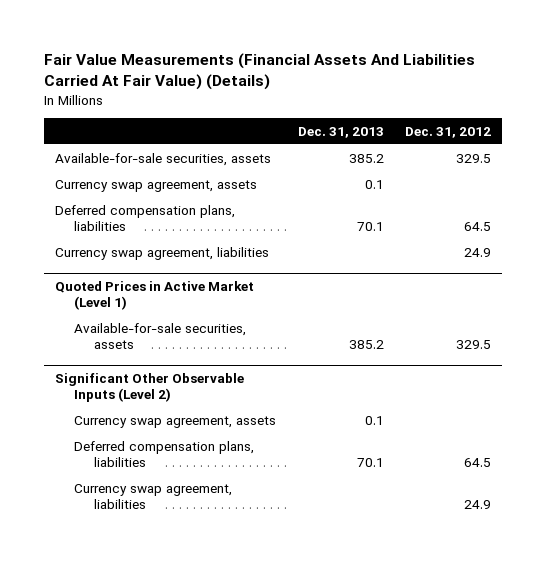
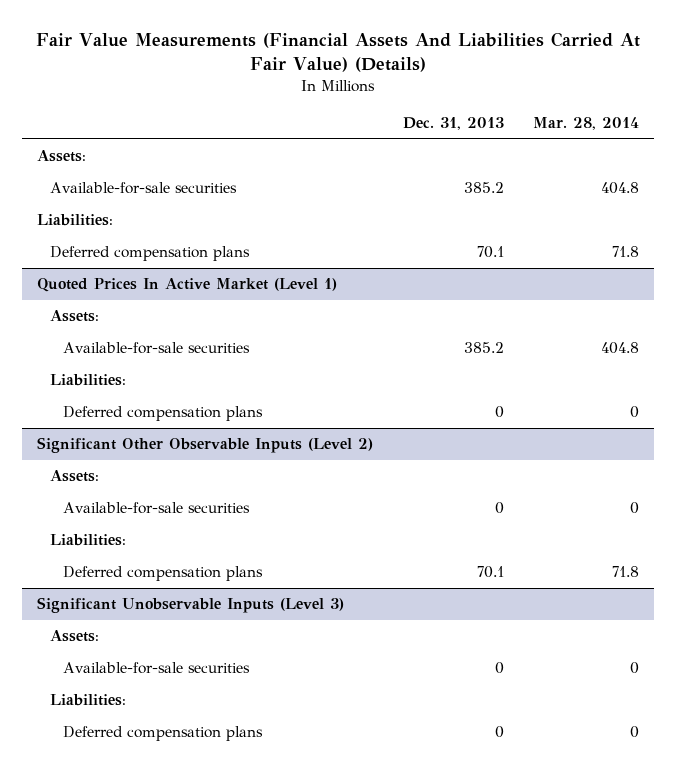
[405,126,492,138] Dec. 31, 2012 -> none
none -> [533,116,640,130] Mar. 28, 2014
[54,179,257,192] Currency swap agreement, assets -> none
[54,246,269,260] Currency swap agreement, liabilities -> none
none -> [37,150,87,163] Assets:
[54,152,271,166] Available-for-sale securities, assets -> [49,182,237,195] Available-for-sale securities
none -> [37,214,114,227] Liabilities:
[54,204,235,232] Deferred compensation plans, liabilities -> [49,246,250,262] Deferred compensation plans
[54,280,254,311] Quoted Prices in Active Market (Level 1) -> [37,278,338,293] Quoted Prices In Active Market (Level 1)
none -> [49,310,99,323] Assets:
[74,322,247,350] Available-for-sale securities, assets -> [62,342,250,355] Available-for-sale securities
none -> [49,374,126,387] Liabilities:
none -> [62,406,263,422] Deferred compensation plans
[74,415,277,428] Currency swap agreement, assets -> none
[74,483,233,510] Currency swap agreement, liabilities -> none
none -> [49,470,99,483] Assets:
none -> [62,502,250,515] Available-for-sale securities
none -> [49,534,126,547] Liabilities:
[74,440,255,468] Deferred compensation plans, liabilities -> [62,566,263,582] Deferred compensation plans
none -> [37,597,345,614] Significant Unobservable Inputs (Level 3)
none -> [49,630,99,643] Assets:
none -> [62,662,250,675] Available-for-sale securities
none -> [49,694,126,707] Liabilities:
none -> [62,726,263,742] Deferred compensation plans

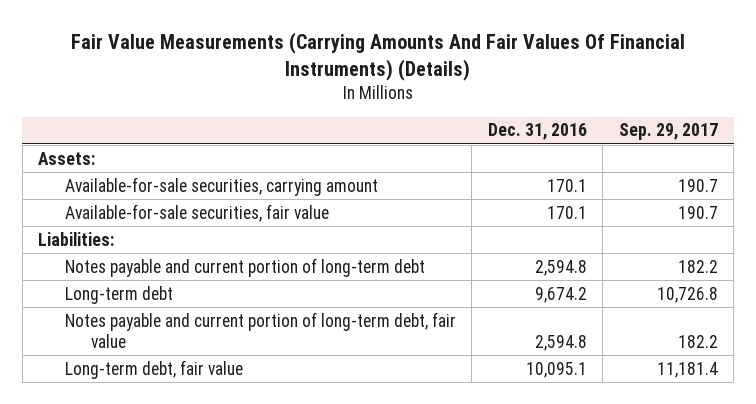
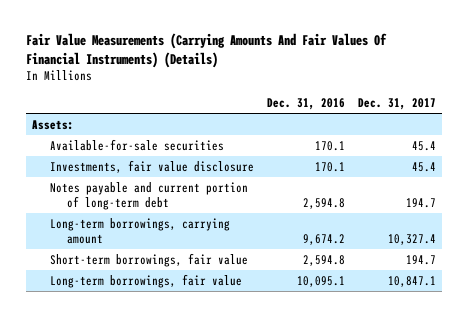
[618,123,718,141] Sep. 29, 2017 -> none
none -> [357,98,436,111] Dec. 31, 2017
[38,231,115,246] Liabilities: -> none
[64,176,378,196] Available-for-sale securities, carrying amount -> [49,138,224,151] Available-for-sale securities
[64,203,329,222] Available-for-sale securities, fair value -> [49,159,254,173] Investments, fair value disclosure
[64,285,173,304] Long-term debt -> [49,217,230,245] Long-term borrowings, carrying amount
[64,311,456,348] Notes payable and current portion of long-term debt, fair value -> [49,252,248,267] Short-term borrowings, fair value
[64,359,243,379] Long-term debt, fair value -> [49,273,242,288] Long-term borrowings, fair value

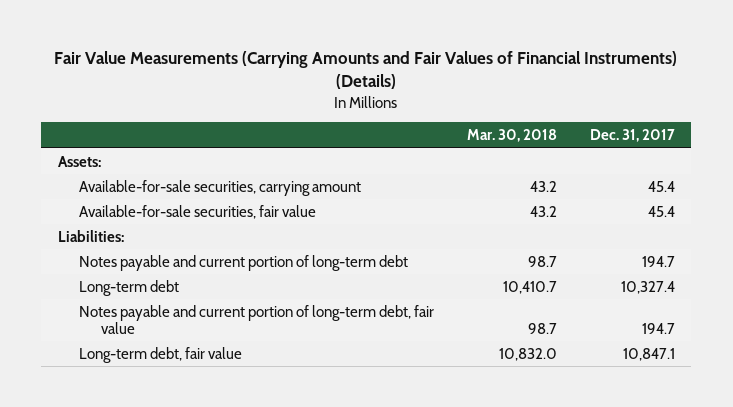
[25,32,387,68] Fair Value Measurements (Carrying Amounts And Fair Values Of Financial Instruments) (Details) -> [54,51,678,90] Fair Value Measurements (Carrying Amounts and Fair Values of Financial Instruments) (Details)
[266,98,345,111] Dec. 31, 2016 -> none
none -> [467,129,558,143] Mar. 30, 2018
[49,138,224,151] Available-for-sale securities -> [79,179,362,196] Available-for-sale securities, carrying amount
[49,159,254,173] Investments, fair value disclosure -> [79,204,317,219] Available-for-sale securities, fair value
none -> [57,229,124,242] Liabilities:
[49,217,230,245] Long-term borrowings, carrying amount -> [79,279,180,296] Long-term debt
[49,252,248,267] Short-term borrowings, fair value -> [79,304,435,334] Notes payable and current portion of long-term debt, fair value
[49,273,242,288] Long-term borrowings, fair value -> [79,346,243,363] Long-term debt, fair value

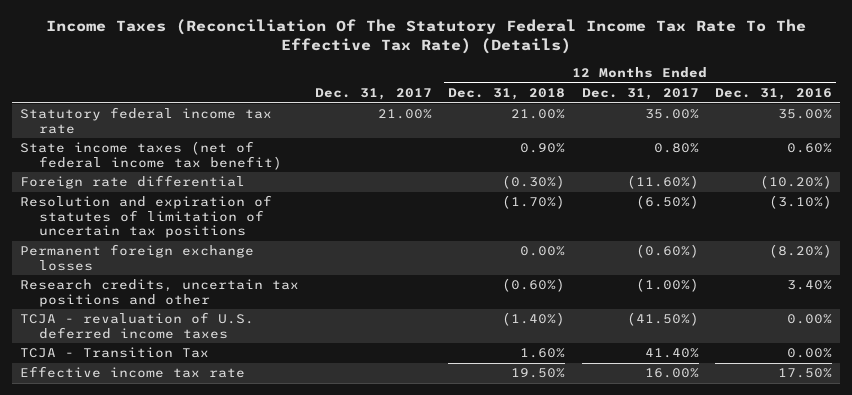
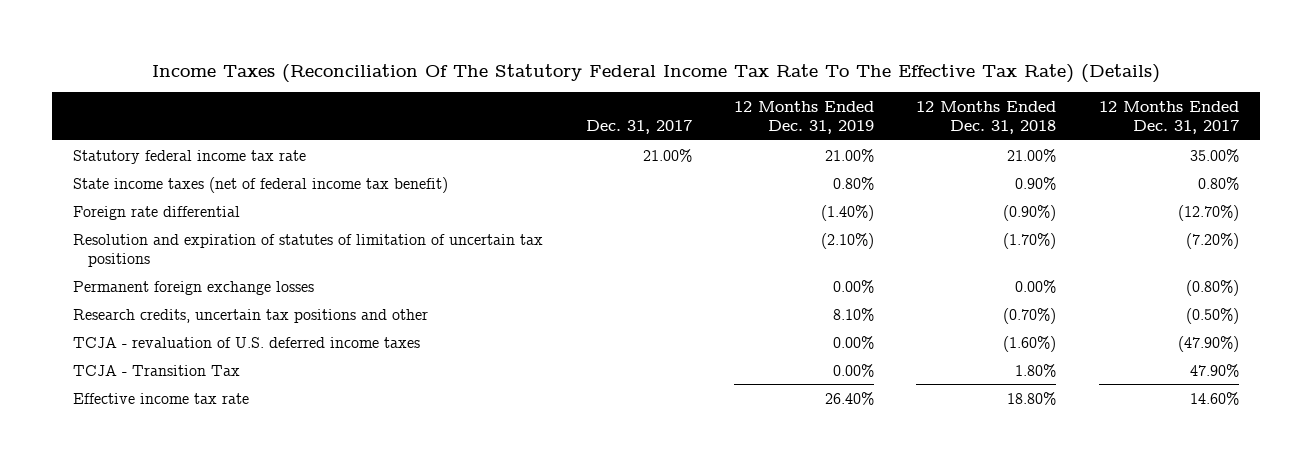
[714,88,832,101] Dec. 31, 2016 -> none
none -> [734,101,875,135] 12 Months Ended Dec. 31, 2019
[502,175,566,190] (0.30%) -> [1003,204,1057,221] (0.90%)
[626,175,699,190] (11.60%) -> [1177,204,1239,221] (12.70%)
[635,195,699,210] (6.50%) -> [1185,232,1239,249] (7.20%)
[635,244,699,259] (0.60%) -> [1185,279,1239,296] (0.80%)
[502,278,566,293] (0.60%) -> [1003,307,1057,324] (0.70%)
[635,278,699,293] (1.00%) -> [1185,307,1239,324] (0.50%)
[502,312,566,327] (1.40%) -> [1003,335,1057,352] (1.60%)
[626,312,699,327] (41.50%) -> [1177,335,1239,352] (47.90%)
[520,348,566,359] 1.60% -> [1015,363,1057,377] 1.80%
[644,348,699,359] 41.40% -> [1189,363,1239,377] 47.90%
[511,368,566,379] 19.50% -> [1007,391,1057,405] 18.80%
[644,368,699,379] 16.00% -> [1189,391,1239,405] 14.60%

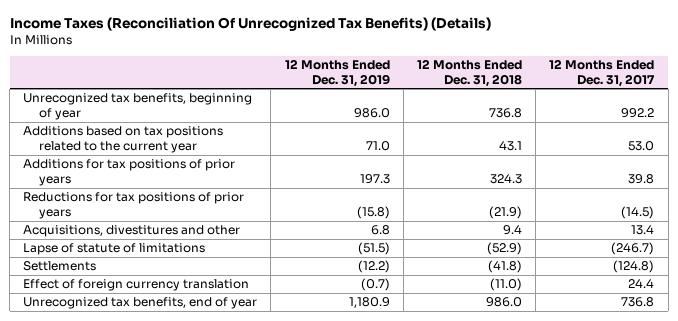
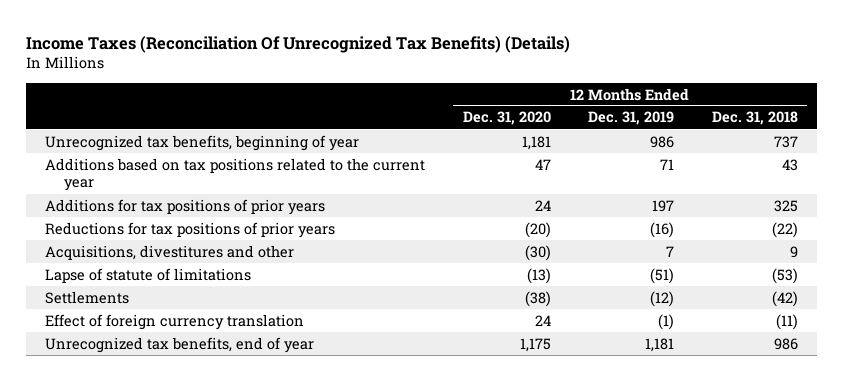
[549,58,656,87] 12 Months Ended Dec. 31, 2017 -> none
none -> [462,111,551,126] Dec. 31, 2020
[353,108,390,119] 986.0 -> [650,135,675,148] 986
[488,108,522,119] 736.8 -> [773,135,798,148] 737
[365,141,390,152] 71.0 -> [660,158,675,170] 71
[498,141,522,152] 43.1 -> [781,158,798,171] 43
[359,174,390,185] 197.3 -> [652,199,675,212] 197
[489,174,522,185] 324.3 -> [773,199,798,212] 325
[356,206,390,220] (15.8) -> [650,221,675,238] (16)
[488,206,522,220] (21.9) -> [771,221,798,238] (22)
[370,225,390,236] 6.8 -> [666,245,675,257] 7
[502,225,522,236] 9.4 -> [789,245,798,258] 9
[357,242,390,256] (51.5) -> [650,267,675,284] (51)
[486,242,522,256] (52.9) -> [771,267,798,284] (53)
[357,260,390,274] (12.2) -> [650,290,675,307] (12)
[487,260,522,274] (41.8) -> [771,290,798,307] (42)
[360,278,390,292] (0.7) -> [658,313,675,330] (1)
[489,278,522,292] (11.0) -> [775,313,798,330] (11)
[348,297,390,309] 1,180.9 -> [645,337,675,352] 1,181
[485,297,522,308] 986.0 -> [773,337,798,350] 986

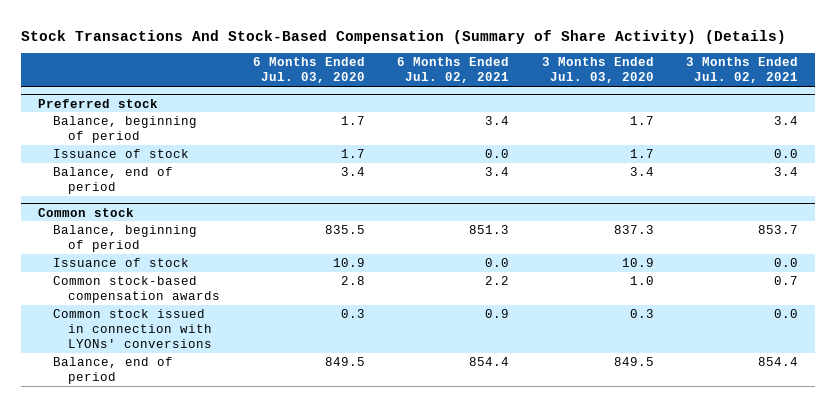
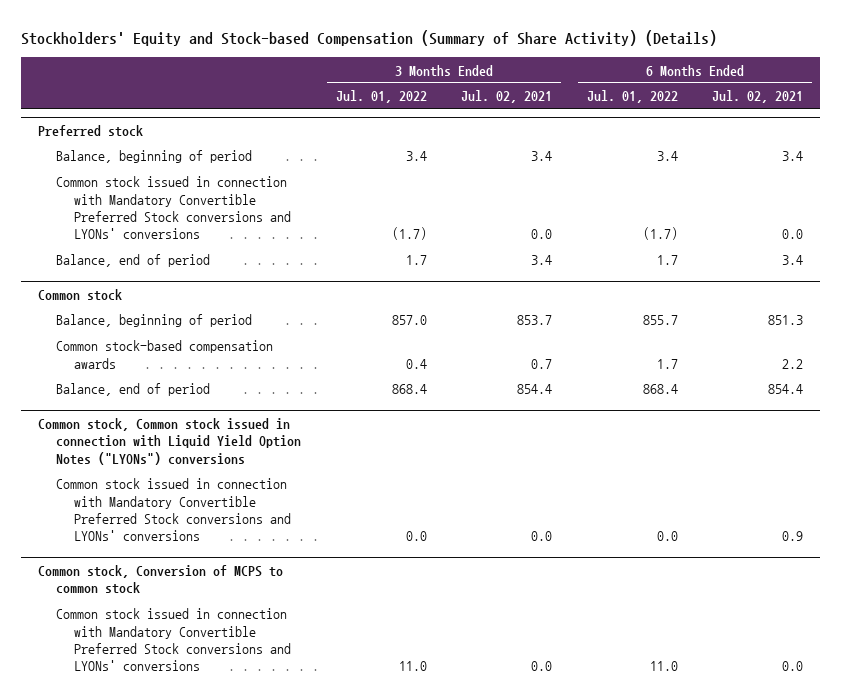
[21,29,787,44] Stock Transactions And Stock-Based Compensation (Summary of Share Activity) (Details) -> [21,30,718,47] Stockholders' Equity and Stock-based Compensation (Summary of Share Activity) (Details)
[252,57,365,84] 6 Months Ended Jul. 03, 2020 -> none
[541,57,654,84] 3 Months Ended Jul. 03, 2020 -> none
none -> [335,90,427,104] Jul. 01, 2022
none -> [586,90,678,104] Jul. 01, 2022
[52,149,189,159] Issuance of stock -> none
none -> [56,176,292,240] Common stock issued in connection with Mandatory Convertible Preferred Stock conversions and LYONs' conversions
[52,258,189,268] Issuance of stock -> none
[52,309,213,348] Common stock issued in connection with LYONs' conversions -> none
none -> [38,417,302,465] Common stock, Common stock issued in connection with Liquid Yield Option Notes ("LYONs") conversions
none -> [56,478,292,542] Common stock issued in connection with Mandatory Convertible Preferred Stock conversions and LYONs' conversions
none -> [38,564,284,595] Common stock, Conversion of MCPS to common stock
none -> [56,608,292,672] Common stock issued in connection with Mandatory Convertible Preferred Stock conversions and LYONs' conversions

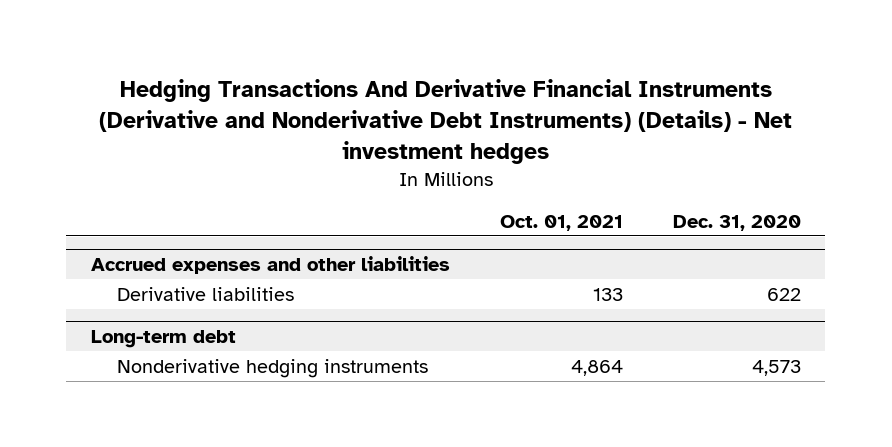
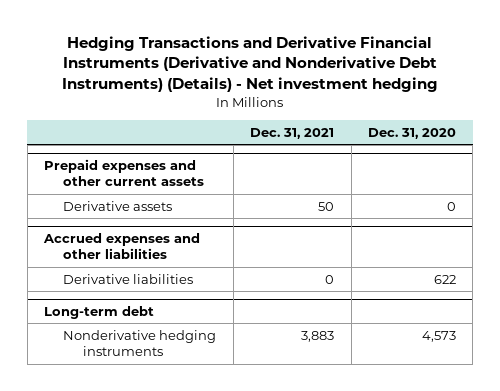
[98,79,792,165] Hedging Transactions And Derivative Financial Instruments (Derivative and Nonderivative Debt Instruments) (Details) - Net investment hedges -> [62,35,439,92] Hedging Transactions and Derivative Financial Instruments (Derivative and Nonderivative Debt Instruments) (Details) - Net investment hedging
[499,214,623,231] Oct. 01, 2021 -> none
none -> [250,127,335,139] Dec. 31, 2021
none -> [44,158,205,187] Prepaid expenses and other current assets
none -> [63,200,173,211] Derivative assets

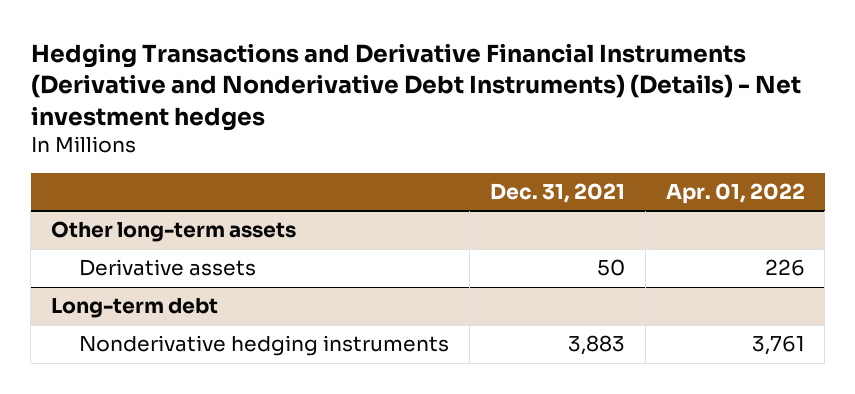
[62,35,439,92] Hedging Transactions and Derivative Financial Instruments (Derivative and Nonderivative Debt Instruments) (Details) - Net investment hedging -> [30,43,801,131] Hedging Transactions and Derivative Financial Instruments (Derivative and Nonderivative Debt Instruments) (Details) - Net investment hedges
[368,127,457,139] Dec. 31, 2020 -> none
none -> [665,182,805,204] Apr. 01, 2022
[44,158,205,187] Prepaid expenses and other current assets -> [50,221,296,243] Other long-term assets
[43,232,201,260] Accrued expenses and other liabilities -> none
[63,273,194,284] Derivative liabilities -> none

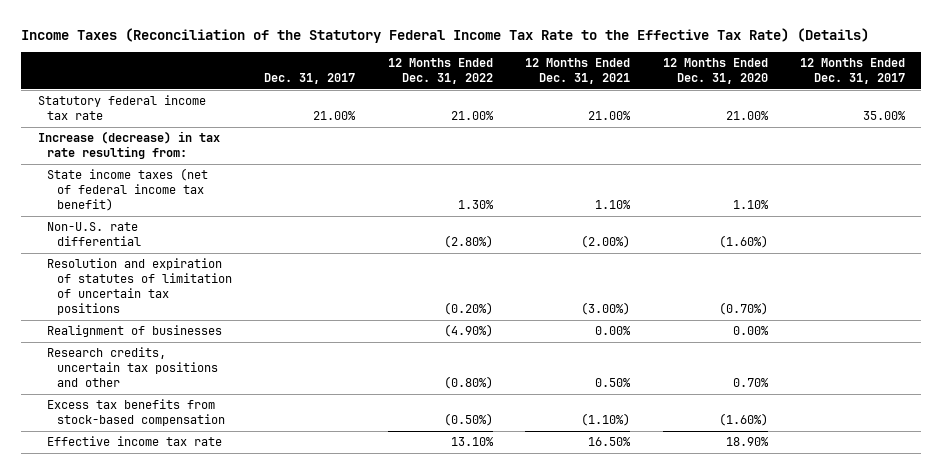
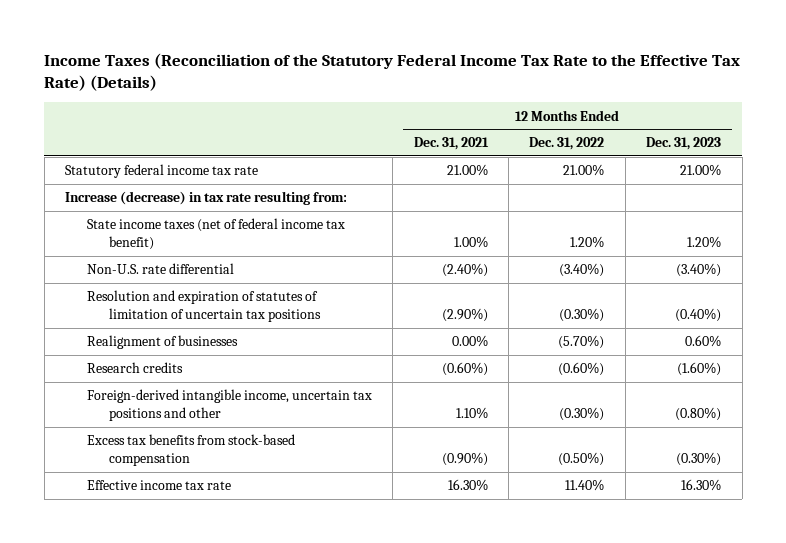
[264,73,356,85] Dec. 31, 2017 -> none
[662,58,768,85] 12 Months Ended Dec. 31, 2020 -> none
[800,58,906,85] 12 Months Ended Dec. 31, 2017 -> none
none -> [646,137,722,151] Dec. 31, 2023
[457,200,494,210] 1.30% -> [570,236,605,249] 1.20%
[595,200,632,210] 1.10% -> [453,236,488,249] 1.00%
[443,235,493,249] (2.80%) -> [559,263,605,278] (3.40%)
[581,235,631,249] (2.00%) -> [441,263,488,278] (2.40%)
[443,302,493,316] (0.20%) -> [559,308,605,323] (0.30%)
[581,302,631,316] (3.00%) -> [441,308,488,323] (2.90%)
[443,324,493,338] (4.90%) -> [558,335,605,350] (5.70%)
none -> [87,362,184,374] Research credits
[47,347,218,388] Research credits, uncertain tax positions and other -> [87,389,373,422] Foreign-derived intangible income, uncertain tax positions and other
[443,376,493,390] (0.80%) -> [559,407,605,422] (0.30%)
[595,378,632,388] 0.50% -> [455,407,488,420] 1.10%
[581,413,631,427] (1.10%) -> [441,452,488,467] (0.90%)
[450,437,494,447] 13.10% -> [565,479,605,492] 11.40%
[588,437,632,447] 16.50% -> [447,479,488,492] 16.30%

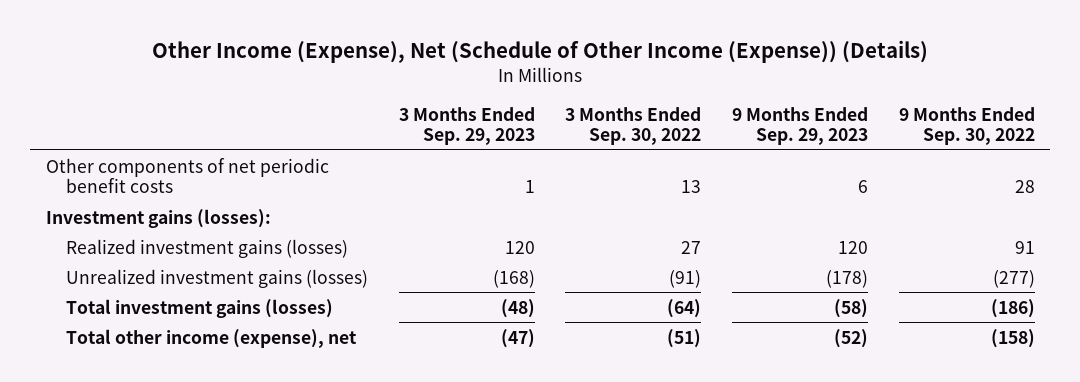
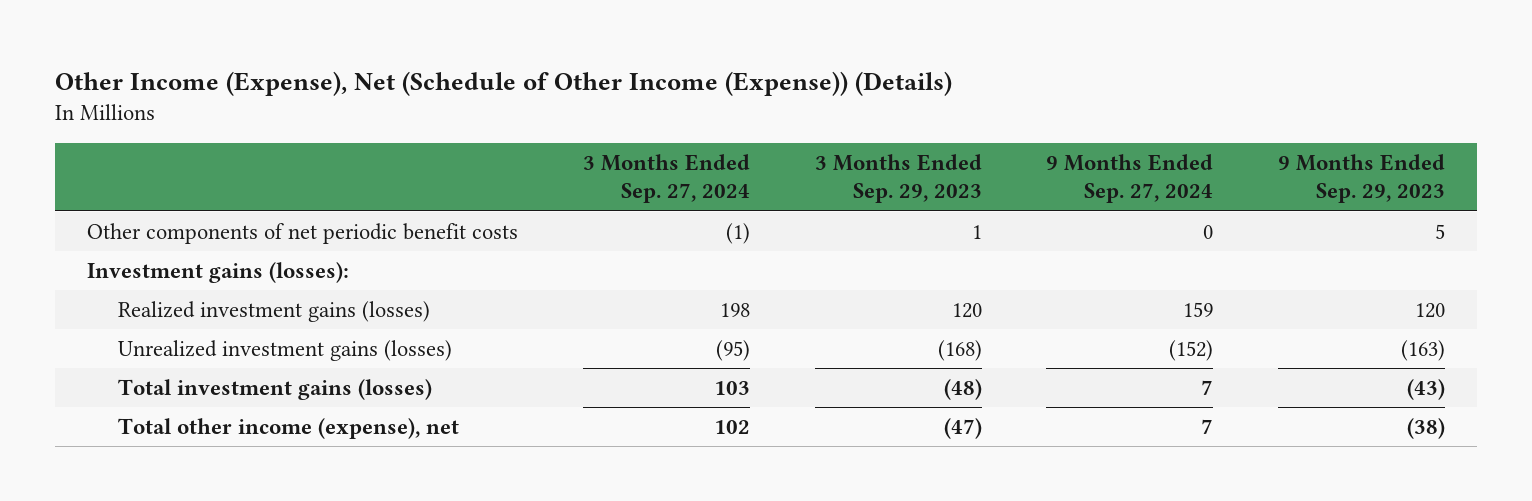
[565,106,702,146] 3 Months Ended Sep. 30, 2022 -> none
[898,106,1035,146] 9 Months Ended Sep. 30, 2022 -> none
none -> [582,154,750,204] 3 Months Ended Sep. 27, 2024
none -> [1046,154,1214,204] 9 Months Ended Sep. 27, 2024
[858,179,869,193] 6 -> [1434,224,1445,240] 5
[826,269,869,288] (178) -> [1400,340,1445,362] (163)
[834,298,869,318] (58) -> [1406,379,1445,401] (43)
[834,328,869,348] (52) -> [1406,418,1445,440] (38)

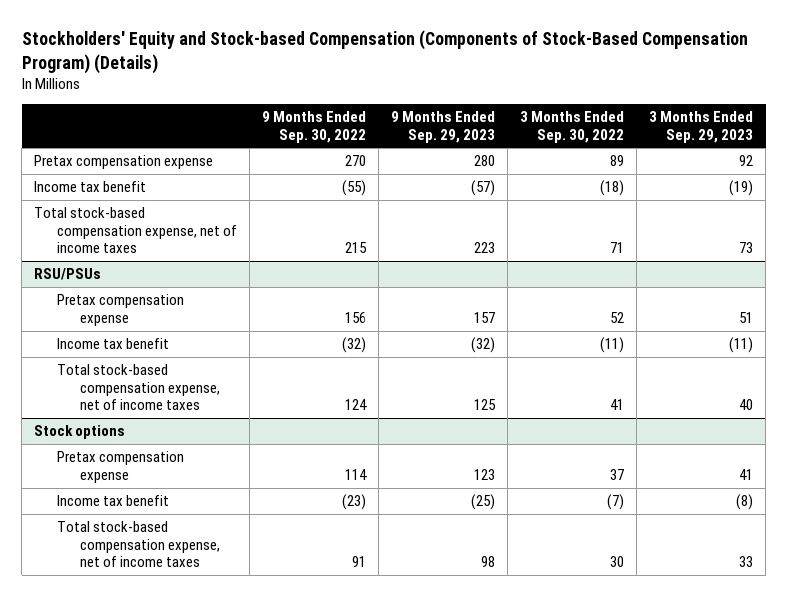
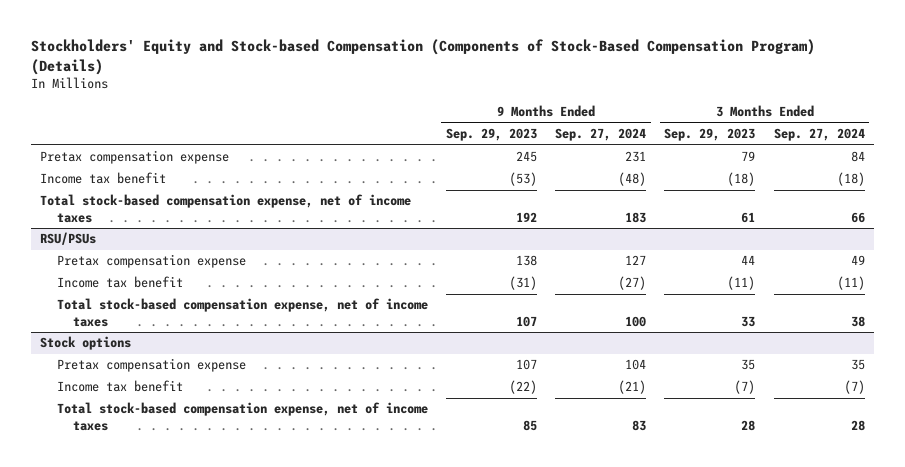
[262,111,367,143] 9 Months Ended Sep. 30, 2022 -> none
[520,111,625,143] 3 Months Ended Sep. 30, 2022 -> none
none -> [555,128,647,142] Sep. 27, 2024
none -> [773,128,865,142] Sep. 27, 2024
[474,155,496,167] 280 -> [515,151,537,163] 245
[739,155,754,167] 92 -> [741,151,756,162] 79
[471,180,496,197] (57) -> [508,172,537,187] (53)
[729,180,754,197] (19) -> [727,172,756,187] (18)
[474,242,496,254] 223 -> [515,211,537,222] 192
[739,242,754,254] 73 -> [741,211,756,223] 61
[474,311,496,323] 157 -> [515,255,537,267] 138
[739,311,754,323] 51 -> [741,255,756,266] 44
[471,337,496,354] (32) -> [508,276,537,291] (31)
[474,399,497,411] 125 -> [515,315,537,327] 107
[739,399,754,411] 40 -> [741,315,756,327] 33
[474,468,496,480] 123 -> [515,359,537,371] 107
[739,468,754,480] 41 -> [741,359,756,371] 35
[471,494,496,511] (25) -> [508,380,537,395] (22)
[736,494,754,511] (8) -> [734,380,756,395] (7)
[481,556,496,568] 98 -> [522,419,537,431] 85
[739,556,754,568] 33 -> [741,419,756,431] 28

